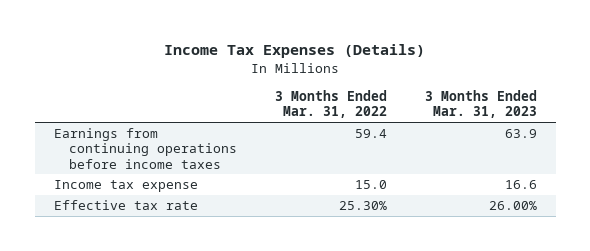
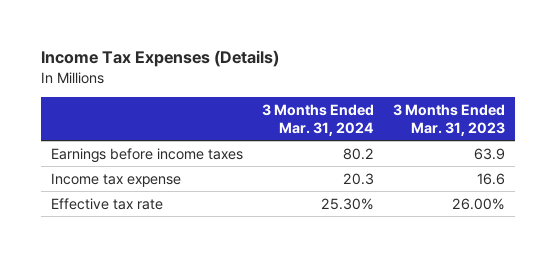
[275,90,388,119] 3 Months Ended Mar. 31, 2022 -> none
none -> [261,103,374,136] 3 Months Ended Mar. 31, 2024
[53,128,238,169] Earnings from continuing operations before income taxes -> [50,147,243,163] Earnings before income taxes

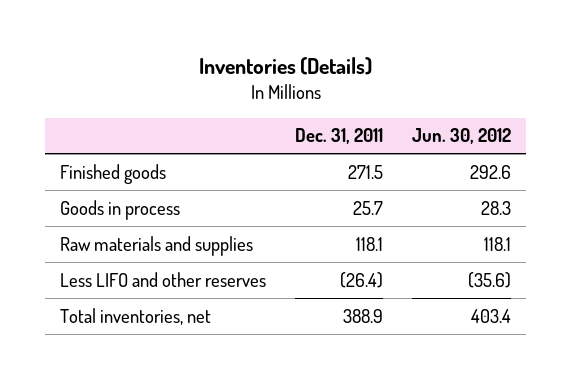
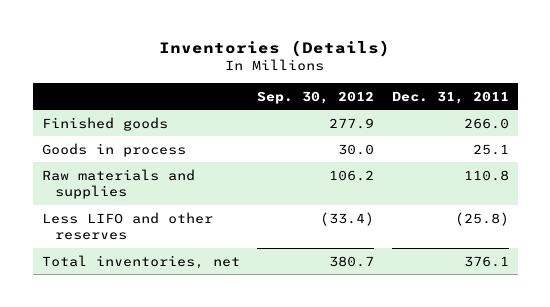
[412,128,512,145] Jun. 30, 2012 -> none
none -> [257,90,375,104] Sep. 30, 2012
[348,164,384,179] 271.5 -> [463,117,509,129] 266.0
[353,200,384,215] 25.7 -> [472,143,509,155] 25.1
[356,236,384,251] 118.1 -> [463,169,509,181] 110.8
[340,271,384,288] (26.4) -> [454,211,509,226] (25.8)
[343,308,384,323] 388.9 -> [463,255,509,267] 376.1

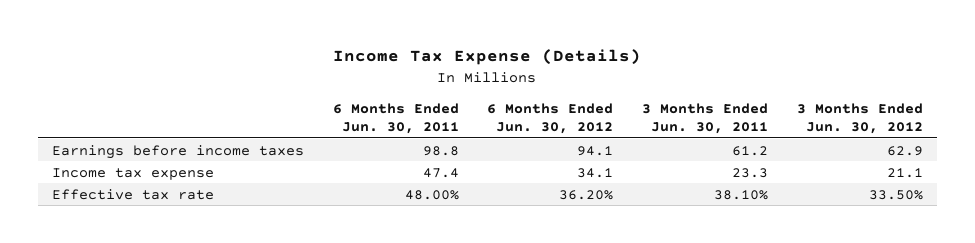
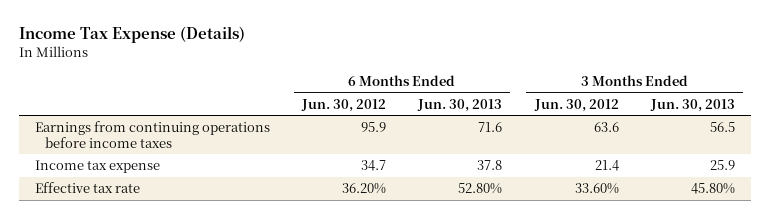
[332,102,459,135] 6 Months Ended Jun. 30, 2011 -> none
[642,102,769,135] 3 Months Ended Jun. 30, 2011 -> none
none -> [417,98,503,112] Jun. 30, 2013
none -> [649,98,735,112] Jun. 30, 2013
[52,144,305,159] Earnings before income taxes -> [34,121,270,148] Earnings from continuing operations before income taxes
[577,145,614,156] 94.1 -> [361,122,387,133] 95.9
[886,145,923,156] 62.9 -> [593,122,619,133] 63.6
[577,167,614,178] 34.1 -> [361,160,387,172] 34.7
[886,167,923,178] 21.1 -> [594,160,619,172] 21.4
[868,189,923,200] 33.50% -> [574,183,619,195] 33.60%

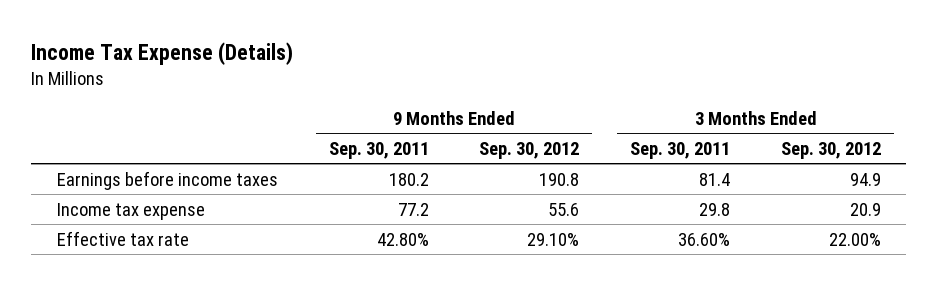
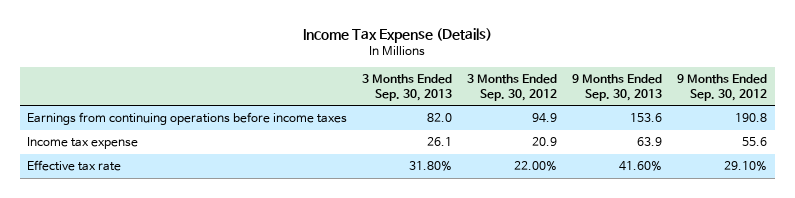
[328,142,429,160] Sep. 30, 2011 -> none
[630,142,731,160] Sep. 30, 2011 -> none
none -> [362,74,453,101] 3 Months Ended Sep. 30, 2013
none -> [572,74,663,101] 9 Months Ended Sep. 30, 2013
[56,170,278,190] Earnings before income taxes -> [27,112,348,126] Earnings from continuing operations before income taxes

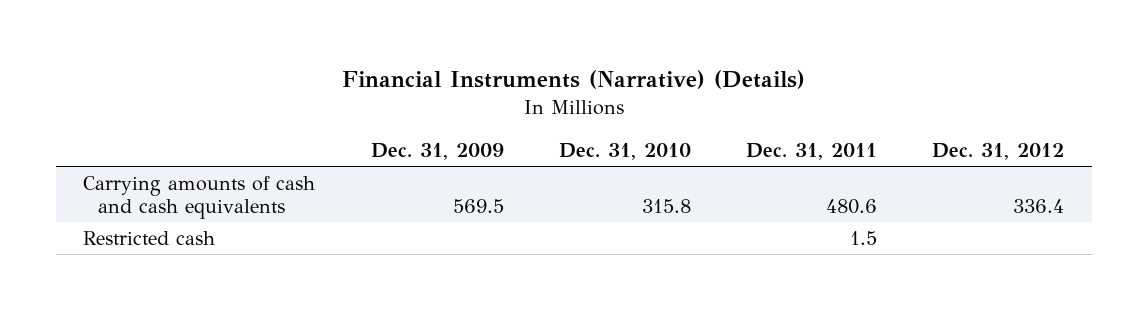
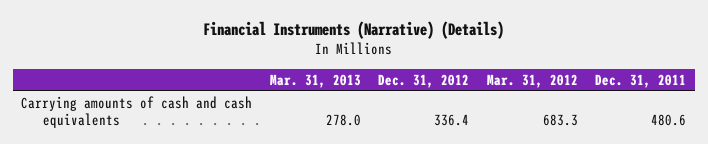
[370,143,504,161] Dec. 31, 2009 -> none
[558,143,691,161] Dec. 31, 2010 -> none
none -> [269,73,361,88] Mar. 31, 2013
none -> [486,73,578,88] Mar. 31, 2012
[83,230,216,245] Restricted cash -> none

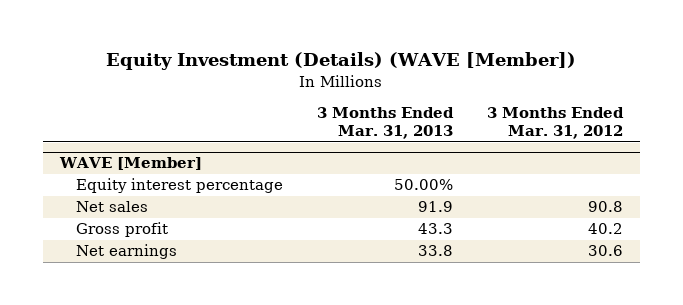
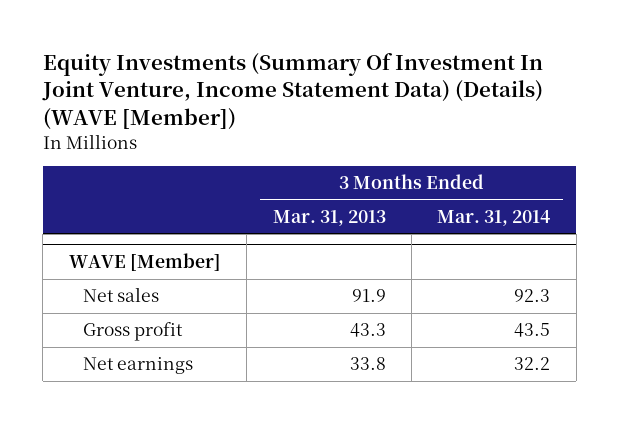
[106,52,577,71] Equity Investment (Details) (WAVE [Member]) -> [41,53,543,130] Equity Investments (Summary Of Investment In Joint Venture, Income Statement Data) (Details) (WAVE [Member])
[486,107,624,140] 3 Months Ended Mar. 31, 2012 -> none
none -> [437,210,551,227] Mar. 31, 2014
[75,178,283,194] Equity interest percentage -> none

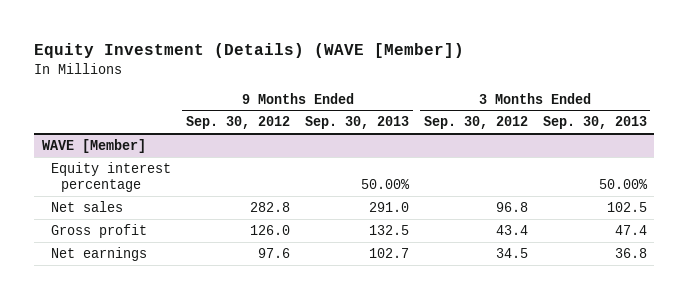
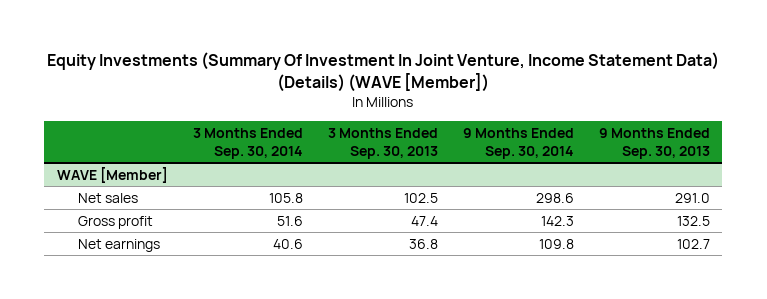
[34,43,465,59] Equity Investment (Details) (WAVE [Member]) -> [47,52,720,93] Equity Investments (Summary Of Investment In Joint Venture, Income Statement Data) (Details) (WAVE [Member])
[186,116,291,130] Sep. 30, 2012 -> none
[423,116,528,130] Sep. 30, 2012 -> none
none -> [192,128,303,159] 3 Months Ended Sep. 30, 2014
none -> [462,128,574,159] 9 Months Ended Sep. 30, 2014
[51,161,172,192] Equity interest percentage -> none

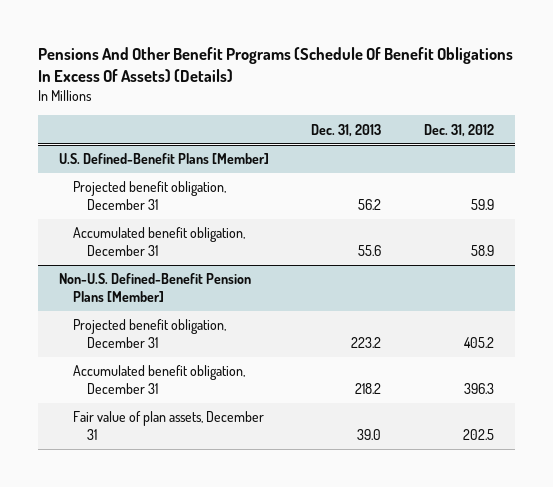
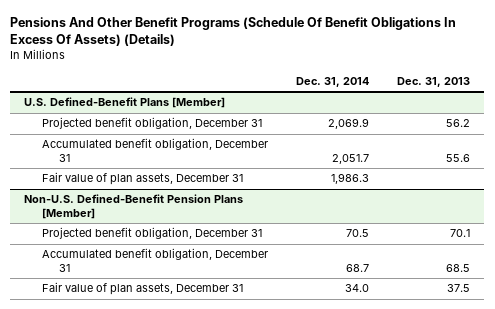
[423,123,494,137] Dec. 31, 2012 -> none
none -> [295,76,369,87] Dec. 31, 2014
none -> [41,172,243,186] Fair value of plan assets, December 31
[351,336,382,348] 223.2 -> [450,229,471,238] 70.1
[355,382,382,394] 218.2 -> [446,263,471,272] 68.5
[357,428,382,440] 39.0 -> [447,284,471,293] 37.5

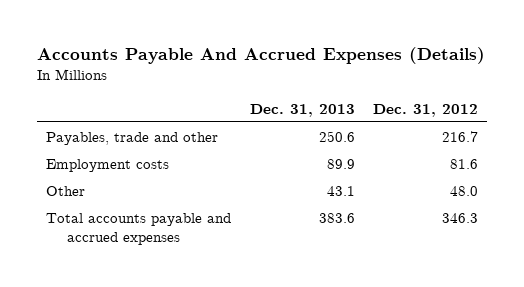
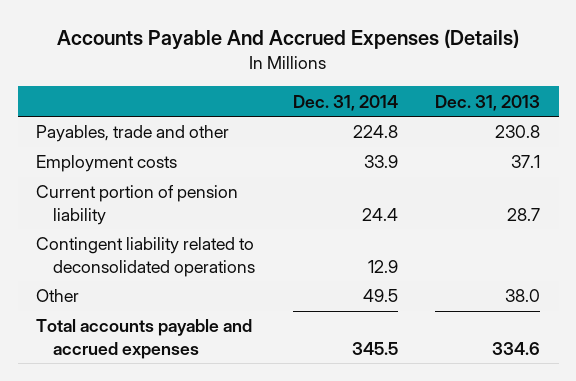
[373,103,479,117] Dec. 31, 2012 -> none
none -> [292,94,398,111] Dec. 31, 2014
[318,130,355,142] 250.6 -> [494,125,540,139] 230.8
[326,158,355,169] 89.9 -> [510,155,540,169] 37.1
none -> [36,185,239,225] Current portion of pension liability
none -> [36,237,256,277] Contingent liability related to deconsolidated operations
[326,185,355,196] 43.1 -> [504,289,540,303] 38.0
[318,212,355,223] 383.6 -> [491,341,540,355] 334.6

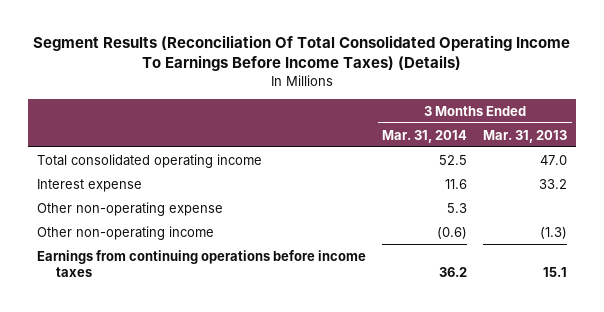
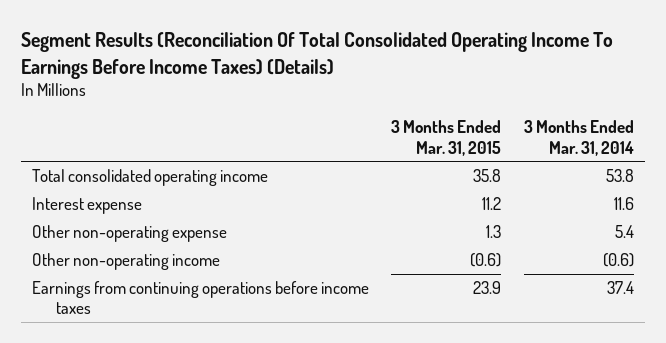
[483,129,568,143] Mar. 31, 2013 -> none
none -> [391,120,502,156] 3 Months Ended Mar. 31, 2015
[439,154,468,165] 52.5 -> [605,168,634,182] 53.8
[447,202,468,213] 5.3 -> [614,224,634,238] 5.4
[439,266,468,277] 36.2 -> [606,280,634,294] 37.4

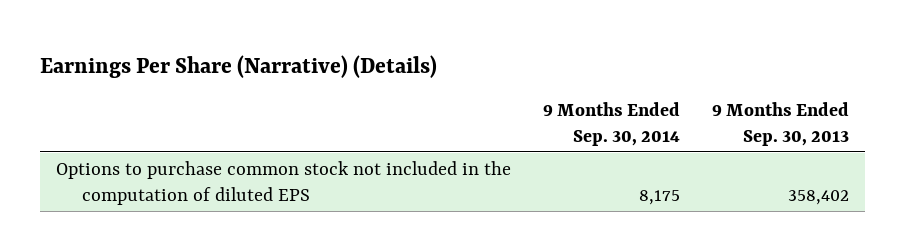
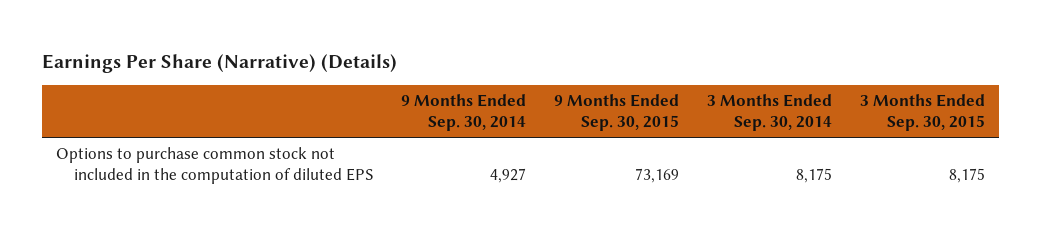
[711,101,849,146] 9 Months Ended Sep. 30, 2013 -> none
none -> [554,93,680,132] 9 Months Ended Sep. 30, 2015
none -> [706,93,832,132] 3 Months Ended Sep. 30, 2014
none -> [859,93,985,132] 3 Months Ended Sep. 30, 2015
[638,190,680,206] 8,175 -> [490,168,527,184] 4,927

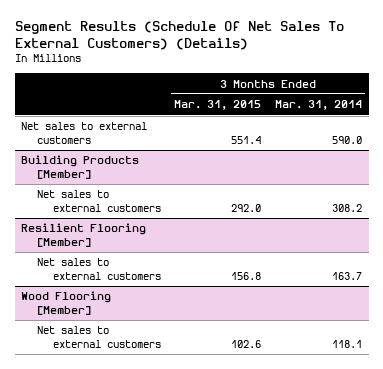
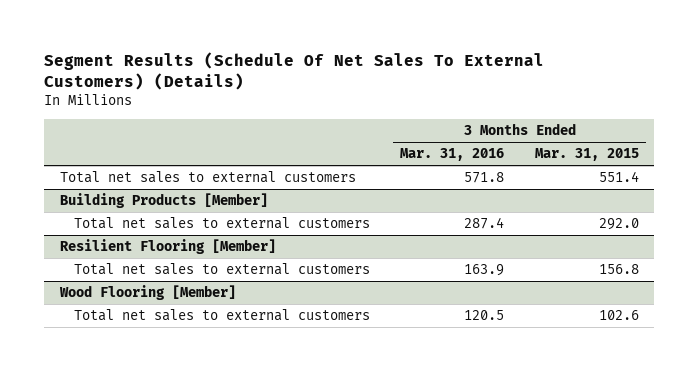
[275,100,363,111] Mar. 31, 2014 -> none
none -> [400,148,505,162] Mar. 31, 2016
[21,122,148,145] Net sales to external customers -> [59,171,356,184] Total net sales to external customers
[37,190,161,213] Net sales to external customers -> [74,217,371,230] Total net sales to external customers
[37,258,161,281] Net sales to external customers -> [74,263,371,276] Total net sales to external customers
[37,326,161,349] Net sales to external customers -> [74,309,371,322] Total net sales to external customers

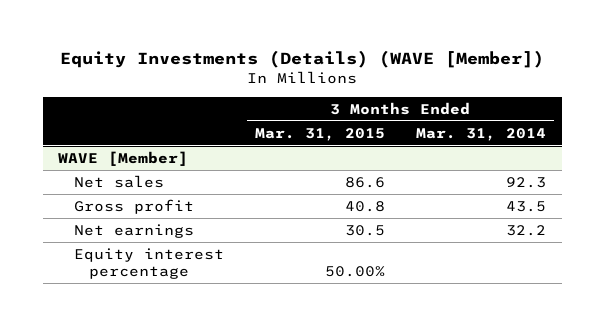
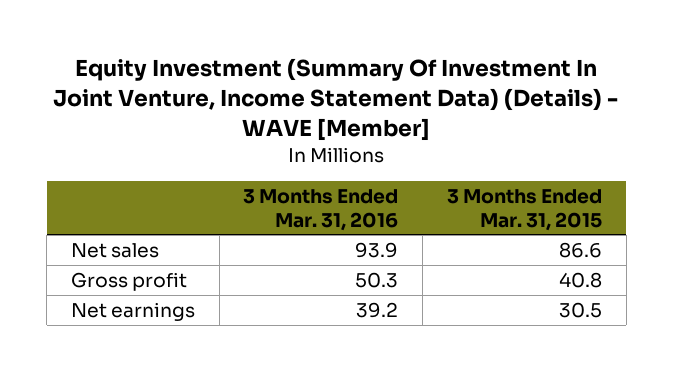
[60,50,545,69] Equity Investments (Details) (WAVE [Member]) -> [53,58,619,141] Equity Investment (Summary Of Investment In Joint Venture, Income Statement Data) (Details) - WAVE [Member]
[416,127,547,141] Mar. 31, 2014 -> none
none -> [243,188,399,231] 3 Months Ended Mar. 31, 2016
[58,150,189,166] WAVE [Member] -> none
[73,247,224,279] Equity interest percentage -> none

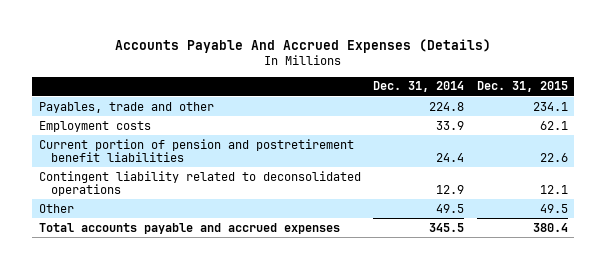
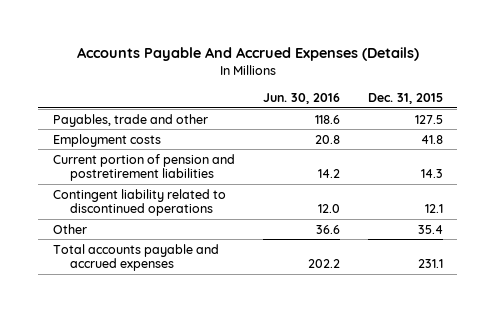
[373,81,465,93] Dec. 31, 2014 -> none
none -> [262,93,340,105] Jun. 30, 2016
[532,101,568,111] 234.1 -> [414,114,443,124] 127.5
[539,120,568,130] 62.1 -> [420,134,443,144] 41.8
[38,138,354,163] Current portion of pension and postretirement benefit liabilities -> [52,153,235,182] Current portion of pension and postretirement liabilities
[539,153,568,163] 22.6 -> [420,169,443,179] 14.3
[38,170,361,197] Contingent liability related to deconsolidated operations -> [52,188,226,217] Contingent liability related to discontinued operations
[539,203,568,213] 49.5 -> [417,224,443,234] 35.4
[532,222,568,232] 380.4 -> [417,259,443,269] 231.1

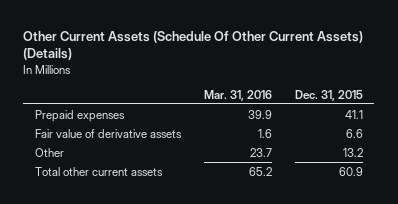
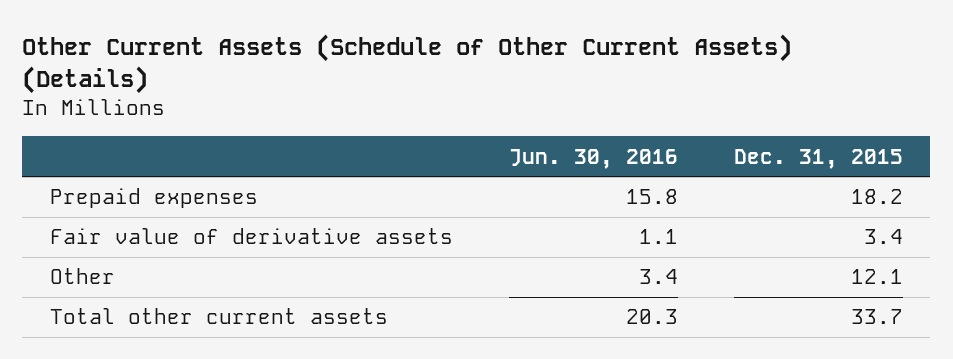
[23,30,364,61] Other Current Assets (Schedule Of Other Current Assets) (Details) -> [22,33,793,95] Other Current Assets (Schedule of Other Current Assets) (Details)
[203,89,272,101] Mar. 31, 2016 -> none
none -> [508,148,678,169] Jun. 30, 2016
[344,109,363,119] 41.1 -> [850,189,903,205] 18.2
[345,128,363,138] 6.6 -> [863,229,903,245] 3.4
[342,147,363,157] 13.2 -> [850,269,903,285] 12.1
[338,166,363,176] 60.9 -> [850,309,903,325] 33.7

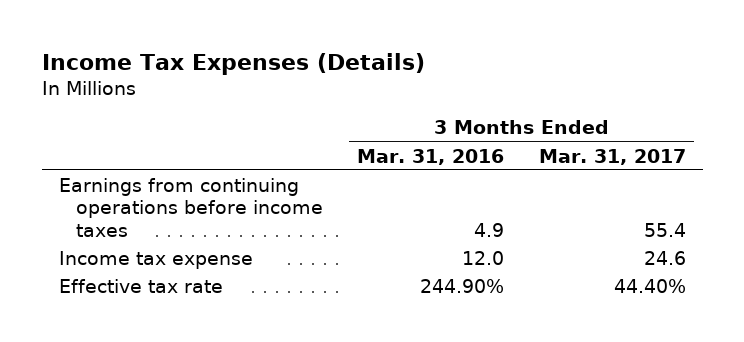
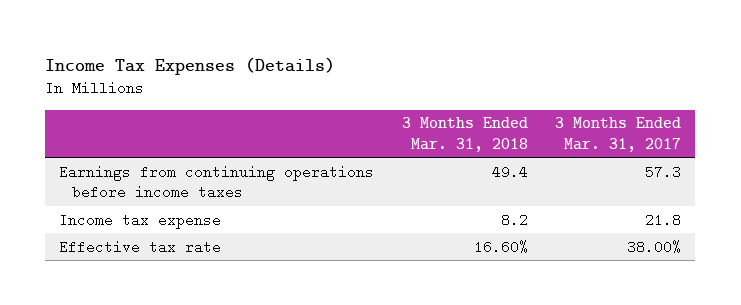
[357,148,505,165] Mar. 31, 2016 -> none
none -> [401,117,528,152] 3 Months Ended Mar. 31, 2018
[643,222,686,237] 55.4 -> [645,164,682,179] 57.3
[643,250,686,265] 24.6 -> [645,212,682,227] 21.8
[613,278,686,293] 44.40% -> [627,239,682,254] 38.00%

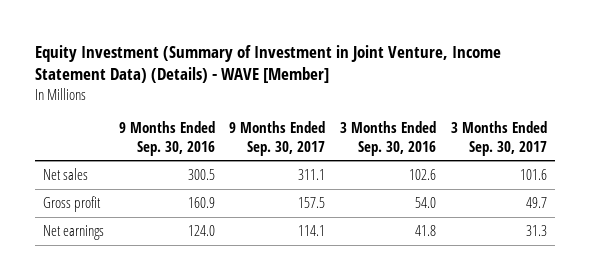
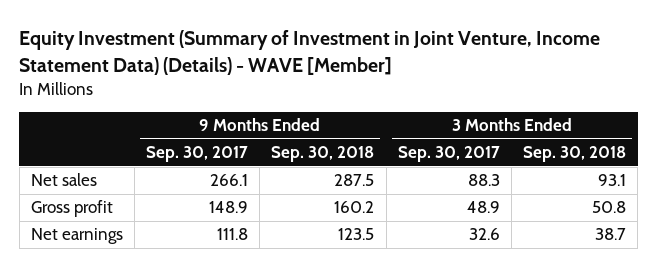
[118,121,215,156] 9 Months Ended Sep. 30, 2016 -> none
[340,121,437,156] 3 Months Ended Sep. 30, 2016 -> none
none -> [271,146,375,163] Sep. 30, 2018
none -> [522,146,626,163] Sep. 30, 2018
[298,168,326,180] 311.1 -> [210,174,249,187] 266.1
[520,168,548,180] 101.6 -> [467,174,500,187] 88.3
[298,196,326,208] 157.5 -> [209,201,249,214] 148.9
[526,196,548,208] 49.7 -> [466,201,500,214] 48.9
[298,224,326,236] 114.1 -> [217,228,249,241] 111.8
[526,224,548,236] 31.3 -> [468,228,500,241] 32.6

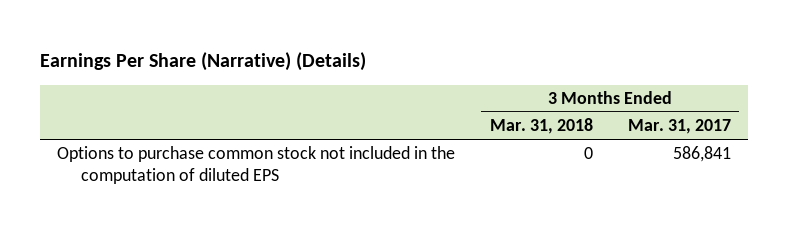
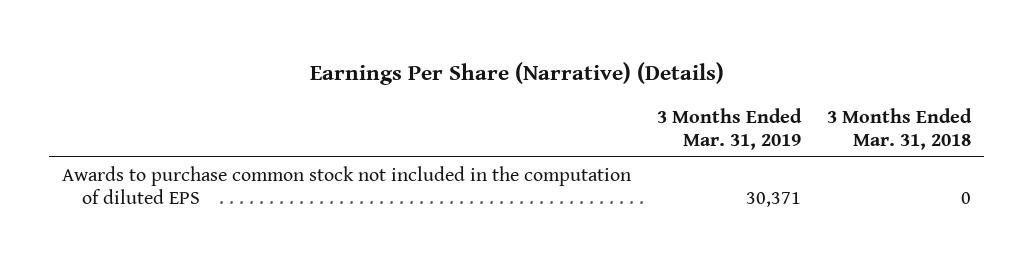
[627,119,731,135] Mar. 31, 2017 -> none
none -> [657,107,803,150] 3 Months Ended Mar. 31, 2019
[57,146,456,185] Options to purchase common stock not included in the computation of diluted EPS -> [62,166,632,205] Awards to purchase common stock not included in the computation of diluted EPS

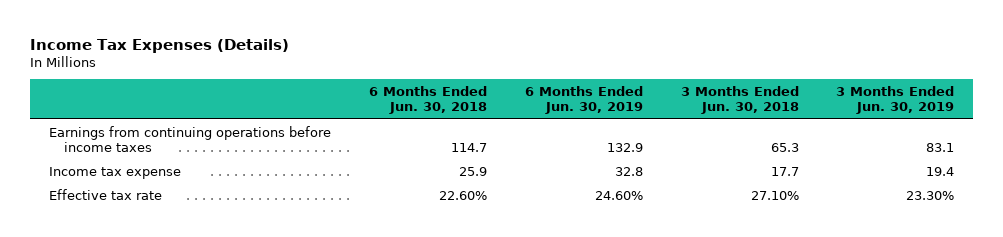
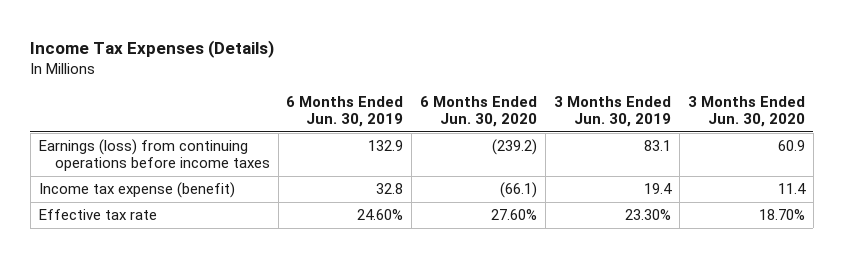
[368,86,487,115] 6 Months Ended Jun. 30, 2018 -> none
[680,86,799,115] 3 Months Ended Jun. 30, 2018 -> none
none -> [420,95,538,128] 6 Months Ended Jun. 30, 2020
none -> [687,95,805,128] 3 Months Ended Jun. 30, 2020
[48,125,331,152] Earnings from continuing operations before income taxes -> [38,139,270,172] Earnings (loss) from continuing operations before income taxes
[48,166,181,179] Income tax expense -> [38,182,235,199] Income tax expense (benefit)

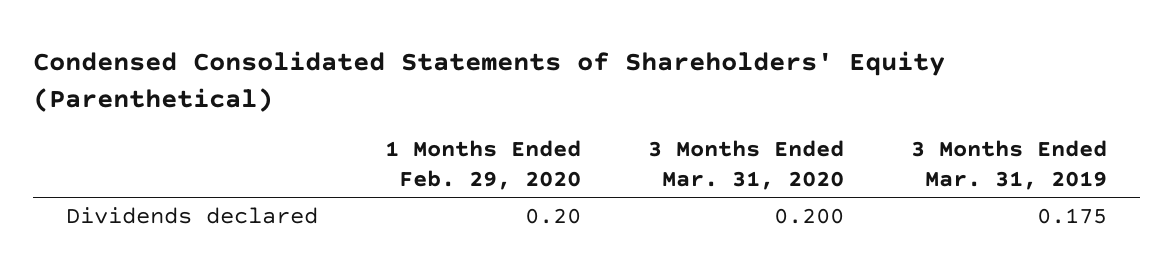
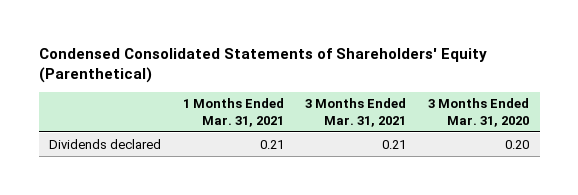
[385,139,582,191] 1 Months Ended Feb. 29, 2020 -> none
[910,139,1107,191] 3 Months Ended Mar. 31, 2019 -> none
none -> [182,98,284,127] 1 Months Ended Mar. 31, 2021
none -> [305,98,407,127] 3 Months Ended Mar. 31, 2021
[773,208,844,225] 0.200 -> [504,140,529,150] 0.20

